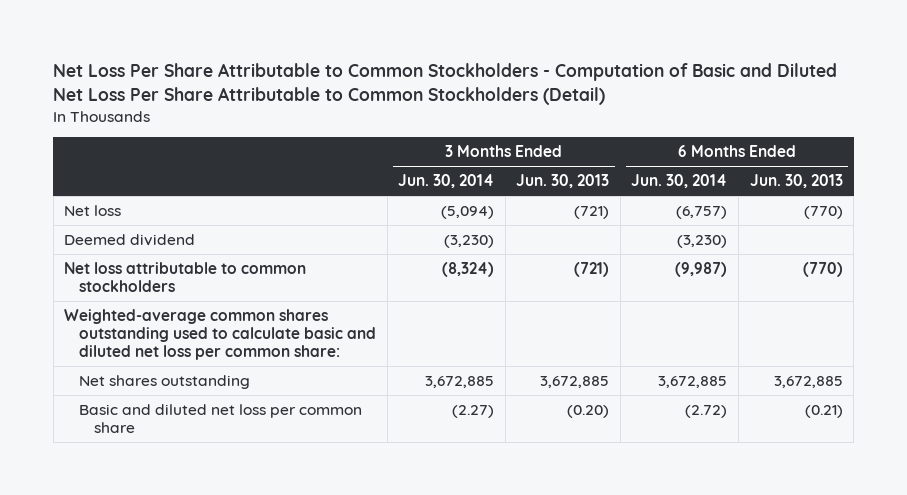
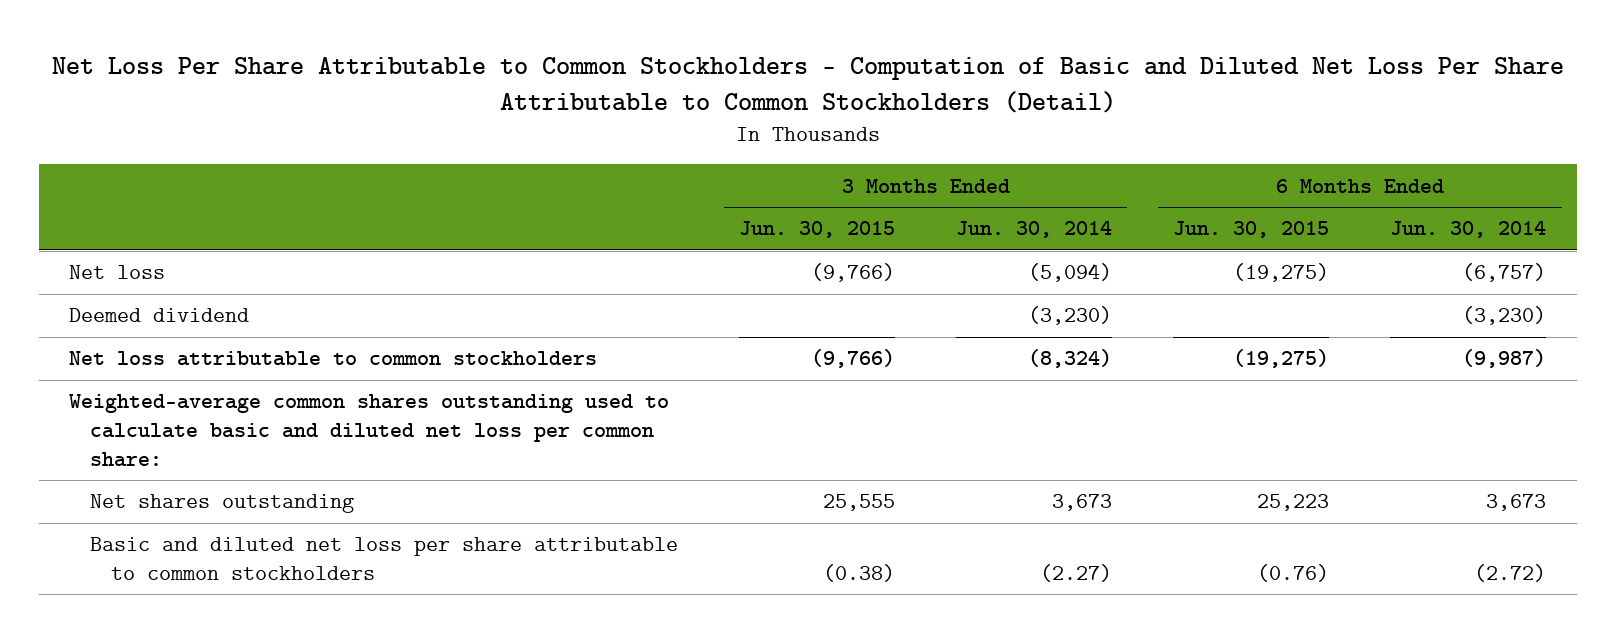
[516,174,610,189] Jun. 30, 2013 -> none
[749,174,843,189] Jun. 30, 2013 -> none
none -> [739,221,896,239] Jun. 30, 2015
none -> [1173,221,1330,239] Jun. 30, 2015
[425,376,495,389] 3,672,885 -> [1052,494,1113,512] 3,673
[658,376,728,389] 3,672,885 -> [1486,494,1547,512] 3,673
[79,404,363,434] Basic and diluted net loss per common share -> [89,537,678,581] Basic and diluted net loss per share attributable to common stockholders

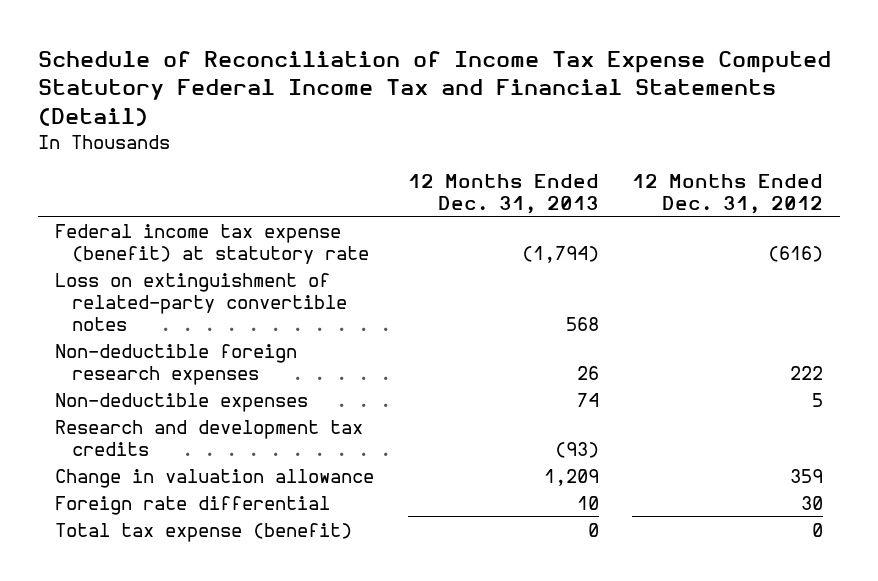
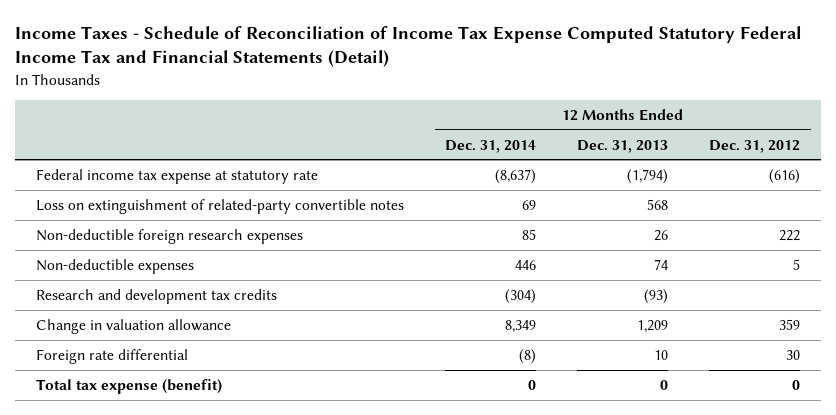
[38,50,832,127] Schedule of Reconciliation of Income Tax Expense Computed Statutory Federal Income Tax and Financial Statements (Detail) -> [15,26,802,68] Income Taxes - Schedule of Reconciliation of Income Tax Expense Computed Statutory Federal Income Tax and Financial Statements (Detail)
none -> [444,139,536,153] Dec. 31, 2014
[55,223,370,264] Federal income tax expense (benefit) at statutory rate -> [35,168,318,184] Federal income tax expense at statutory rate

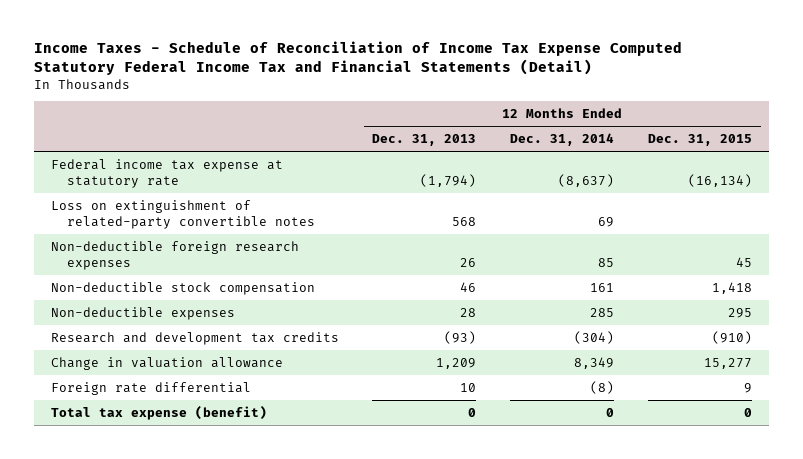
[709,139,801,153] Dec. 31, 2012 -> none
none -> [648,134,753,147] Dec. 31, 2015
none -> [50,281,315,295] Non-deductible stock compensation
[514,259,536,270] 446 -> [590,307,615,317] 285
[654,258,669,270] 74 -> [460,307,477,317] 28

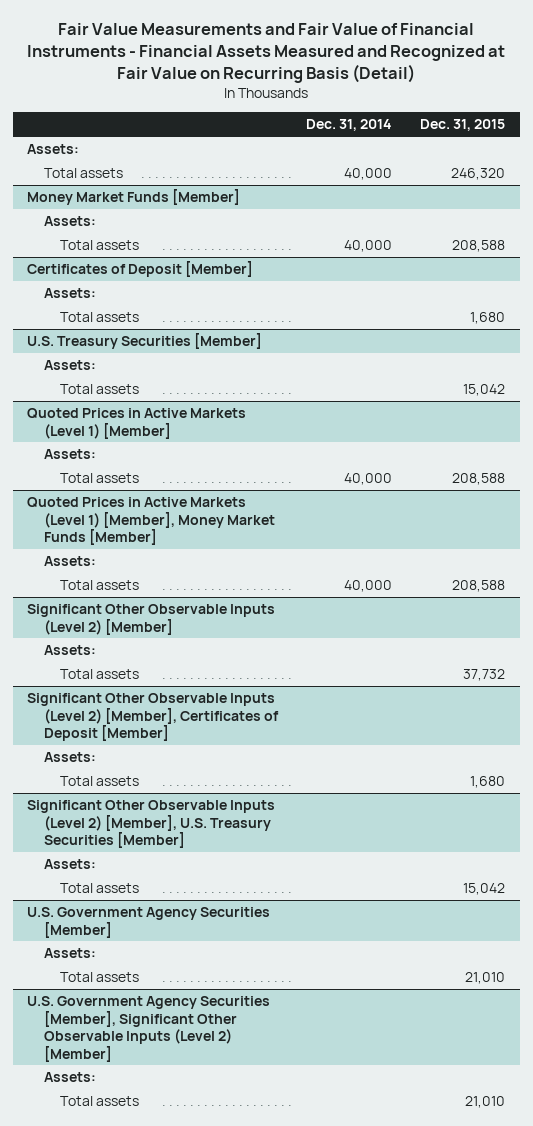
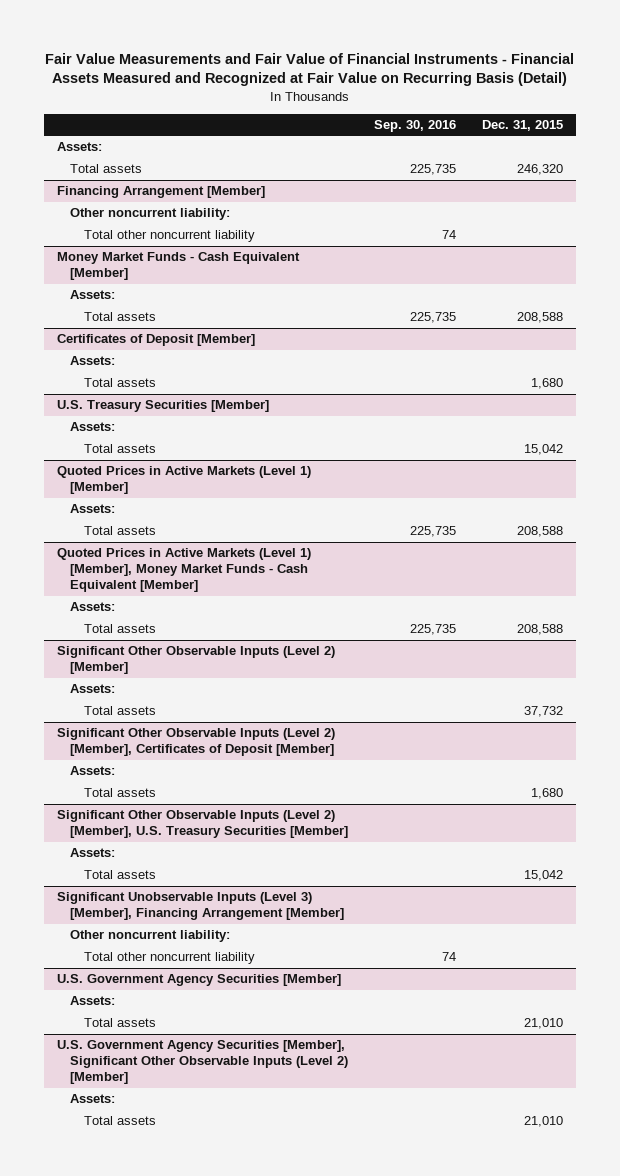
[306,119,393,132] Dec. 31, 2014 -> none
none -> [374,119,457,132] Sep. 30, 2016
none -> [56,186,265,199] Financing Arrangement [Member]
none -> [70,208,231,221] Other noncurrent liability:
none -> [84,230,256,243] Total other noncurrent liability
[27,189,241,206] Money Market Funds [Member] -> [56,252,300,281] Money Market Funds - Cash Equivalent [Member]
[27,497,275,546] Quoted Prices in Active Markets (Level 1) [Member], Money Market Funds [Member] -> [56,548,311,593] Quoted Prices in Active Markets (Level 1) [Member], Money Market Funds - Cash Equivalent [Member]
none -> [56,892,345,921] Significant Unobservable Inputs (Level 3) [Member], Financing Arrangement [Member]
none -> [70,930,231,943] Other noncurrent liability:
none -> [84,952,256,965] Total other noncurrent liability

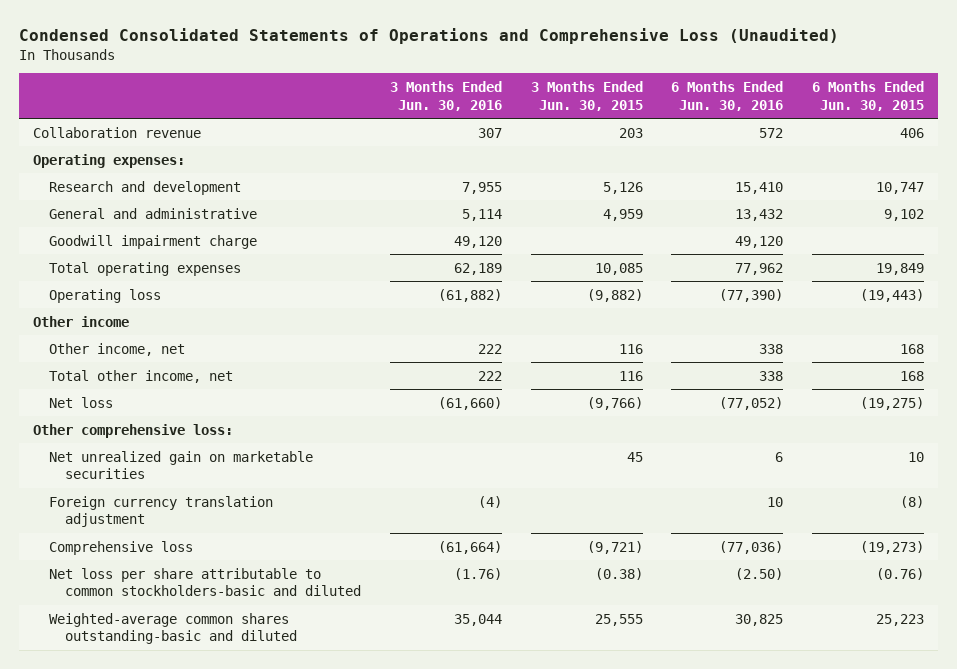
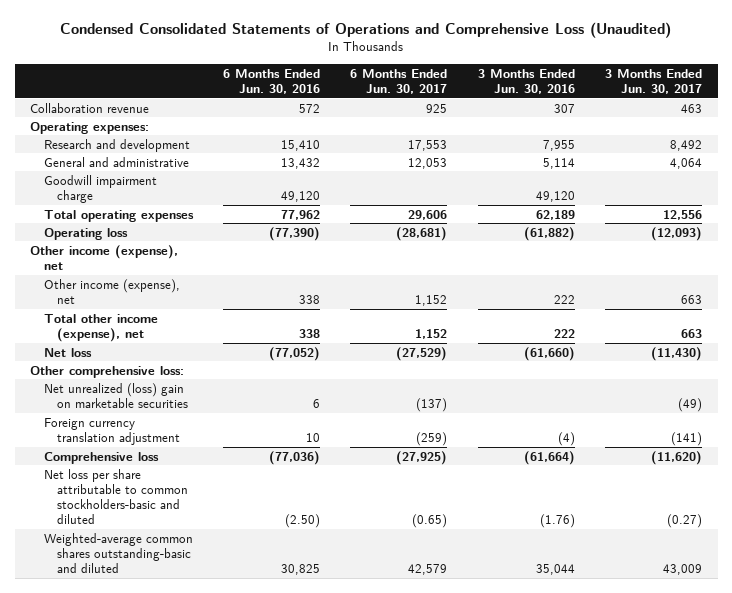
[530,81,643,111] 3 Months Ended Jun. 30, 2015 -> none
[811,81,924,111] 6 Months Ended Jun. 30, 2015 -> none
none -> [350,68,448,94] 6 Months Ended Jun. 30, 2017
none -> [605,68,703,94] 3 Months Ended Jun. 30, 2017
[33,315,130,327] Other income -> [29,244,178,270] Other income (expense), net
[49,342,186,356] Other income, net -> [43,278,180,304] Other income (expense), net
[49,369,234,383] Total other income, net -> [43,313,158,342] Total other income (expense), net
[49,450,314,480] Net unrealized gain on marketable securities -> [43,382,189,408] Net unrealized (loss) gain on marketable securities

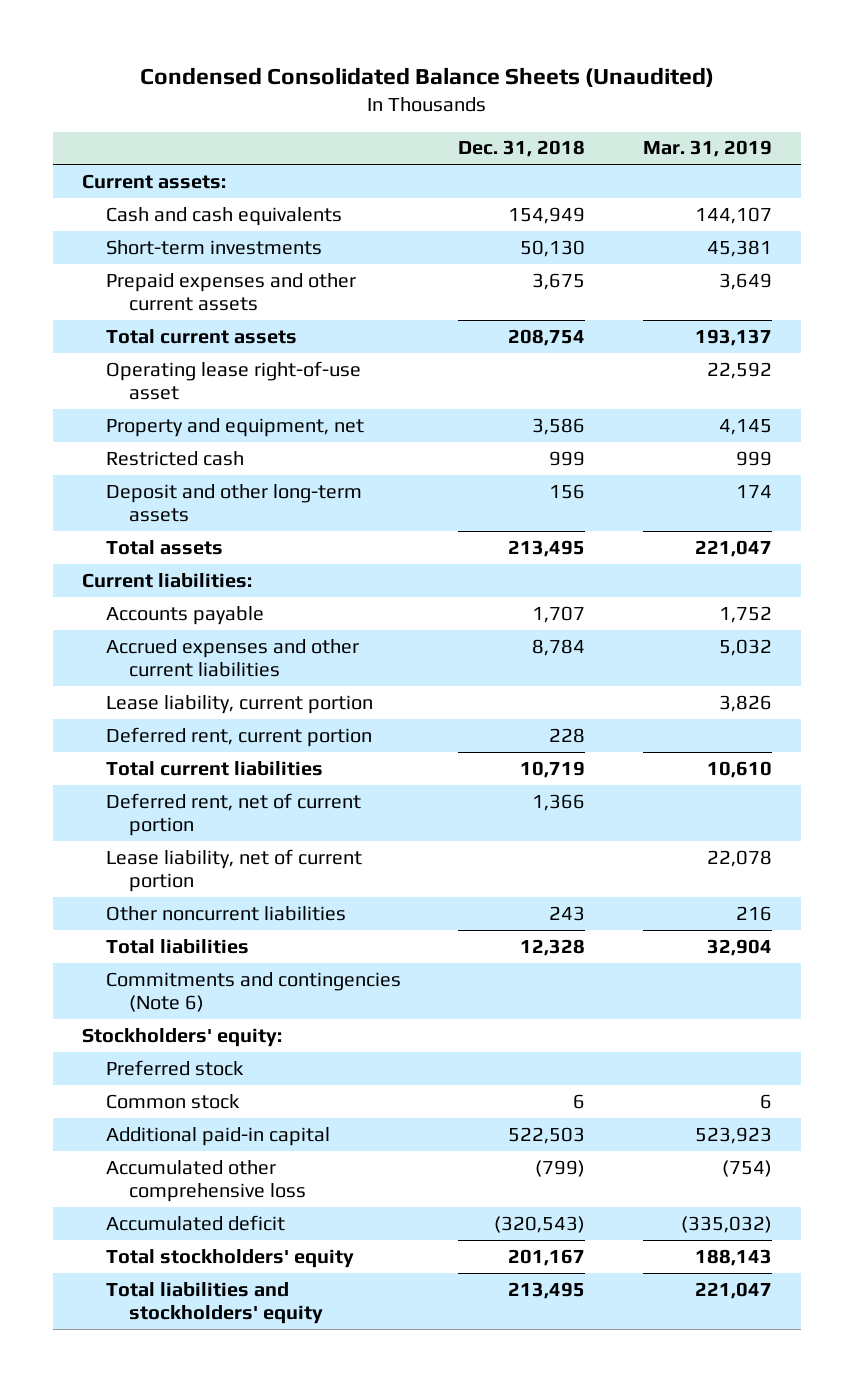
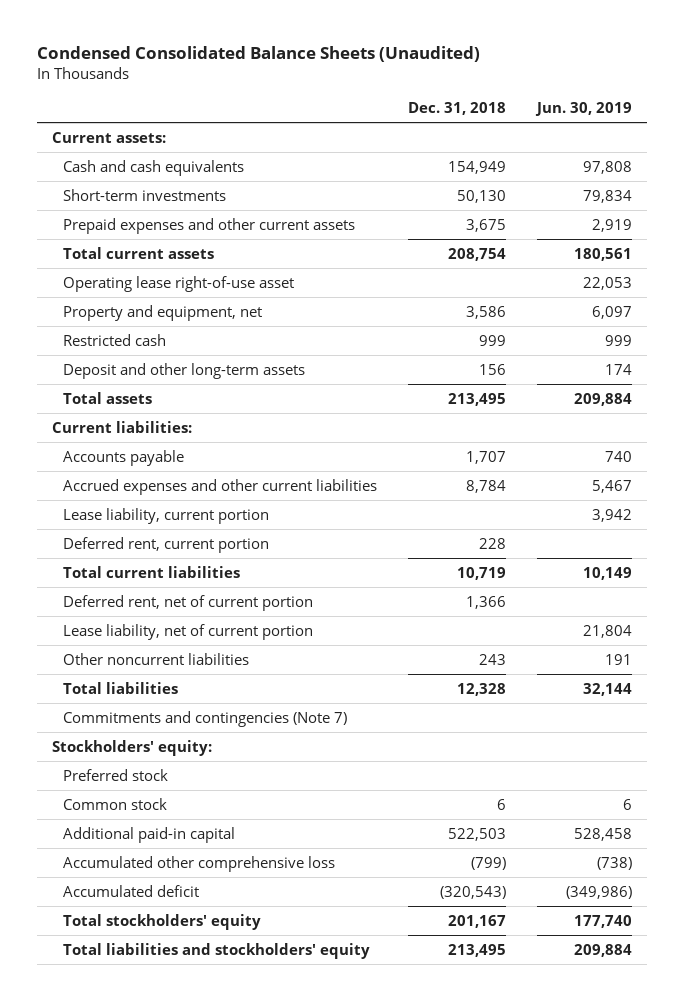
[643,140,773,158] Mar. 31, 2019 -> none
none -> [534,101,632,116] Jun. 30, 2019
[105,971,401,1013] Commitments and contingencies (Note 6) -> [62,710,347,727] Commitments and contingencies (Note 7)

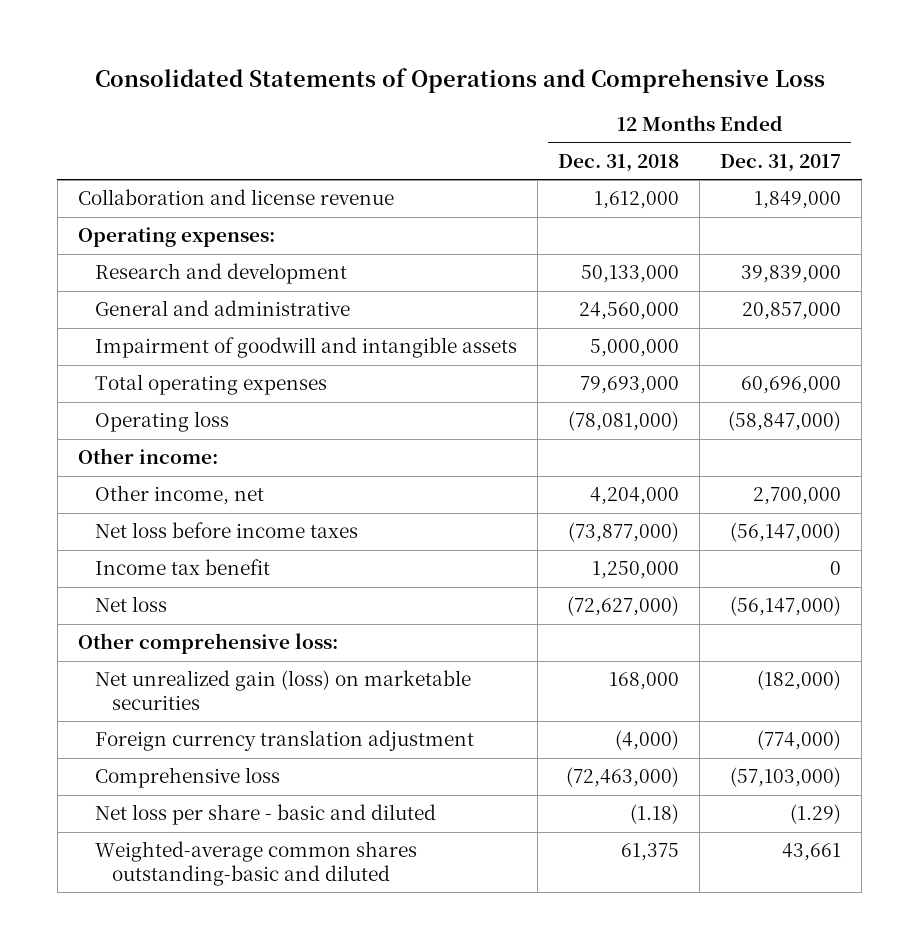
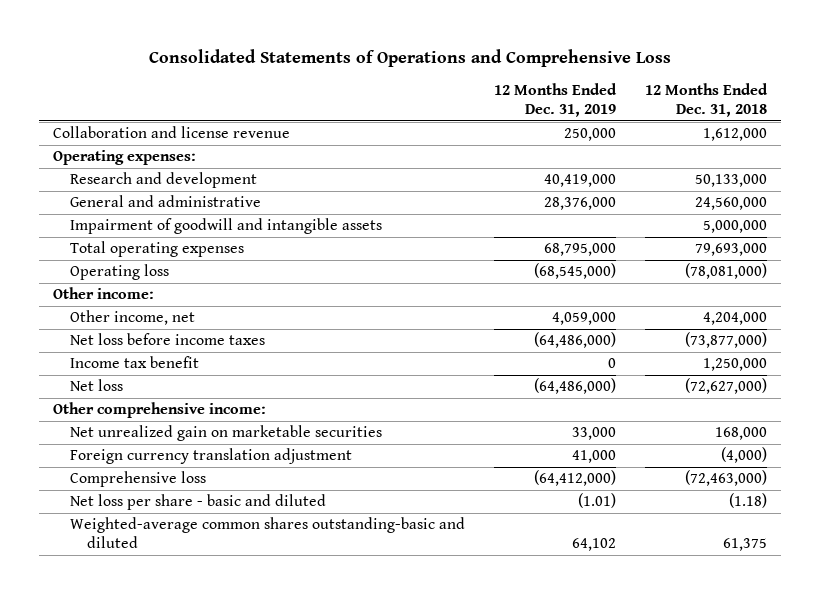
[720,153,842,172] Dec. 31, 2017 -> none
none -> [494,83,618,118] 12 Months Ended Dec. 31, 2019
[77,633,338,655] Other comprehensive loss: -> [53,402,267,419] Other comprehensive income:
[94,670,471,710] Net unrealized gain (loss) on marketable securities -> [70,425,383,442] Net unrealized gain on marketable securities

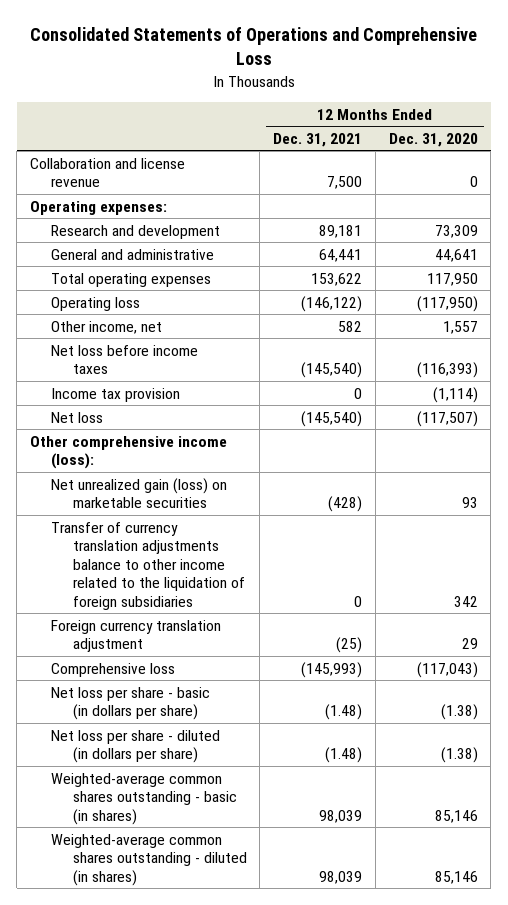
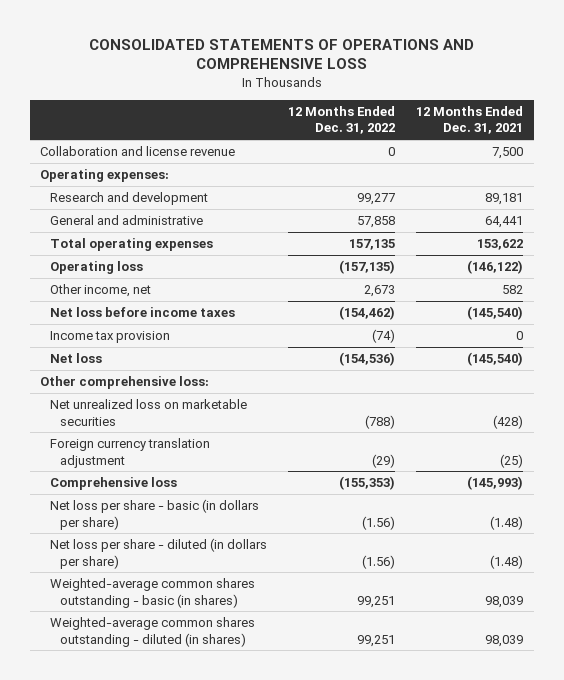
[29,27,477,66] Consolidated Statements of Operations and Comprehensive Loss -> [88,38,474,70] CONSOLIDATED STATEMENTS OF OPERATIONS AND COMPREHENSIVE LOSS
[388,132,478,147] Dec. 31, 2020 -> none
none -> [288,105,396,135] 12 Months Ended Dec. 31, 2022
[51,521,245,610] Transfer of currency translation adjustments balance to other income related to the liquidation of foreign subsidiaries -> none
[30,435,228,470] Other comprehensive income (loss): -> [40,375,210,389] Other comprehensive loss:
[51,477,228,509] Net unrealized gain (loss) on marketable securities -> [49,398,247,426] Net unrealized loss on marketable securities

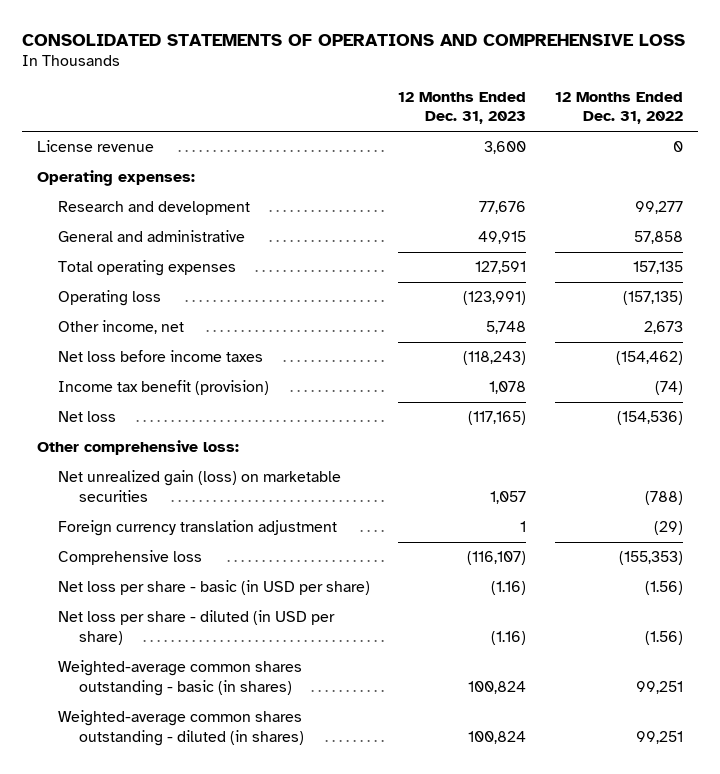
[416,105,524,135] 12 Months Ended Dec. 31, 2021 -> none
none -> [398,92,527,125] 12 Months Ended Dec. 31, 2023
[40,145,236,156] Collaboration and license revenue -> [36,140,154,153] License revenue
[49,330,170,343] Income tax provision -> [57,380,269,396] Income tax benefit (provision)
[49,398,247,426] Net unrealized loss on marketable securities -> [57,470,341,502] Net unrealized gain (loss) on marketable securities
[49,498,259,530] Net loss per share - basic (in dollars per share) -> [57,580,370,596] Net loss per share - basic (in USD per share)
[49,537,267,569] Net loss per share - diluted (in dollars per share) -> [57,610,335,645] Net loss per share - diluted (in USD per share)

